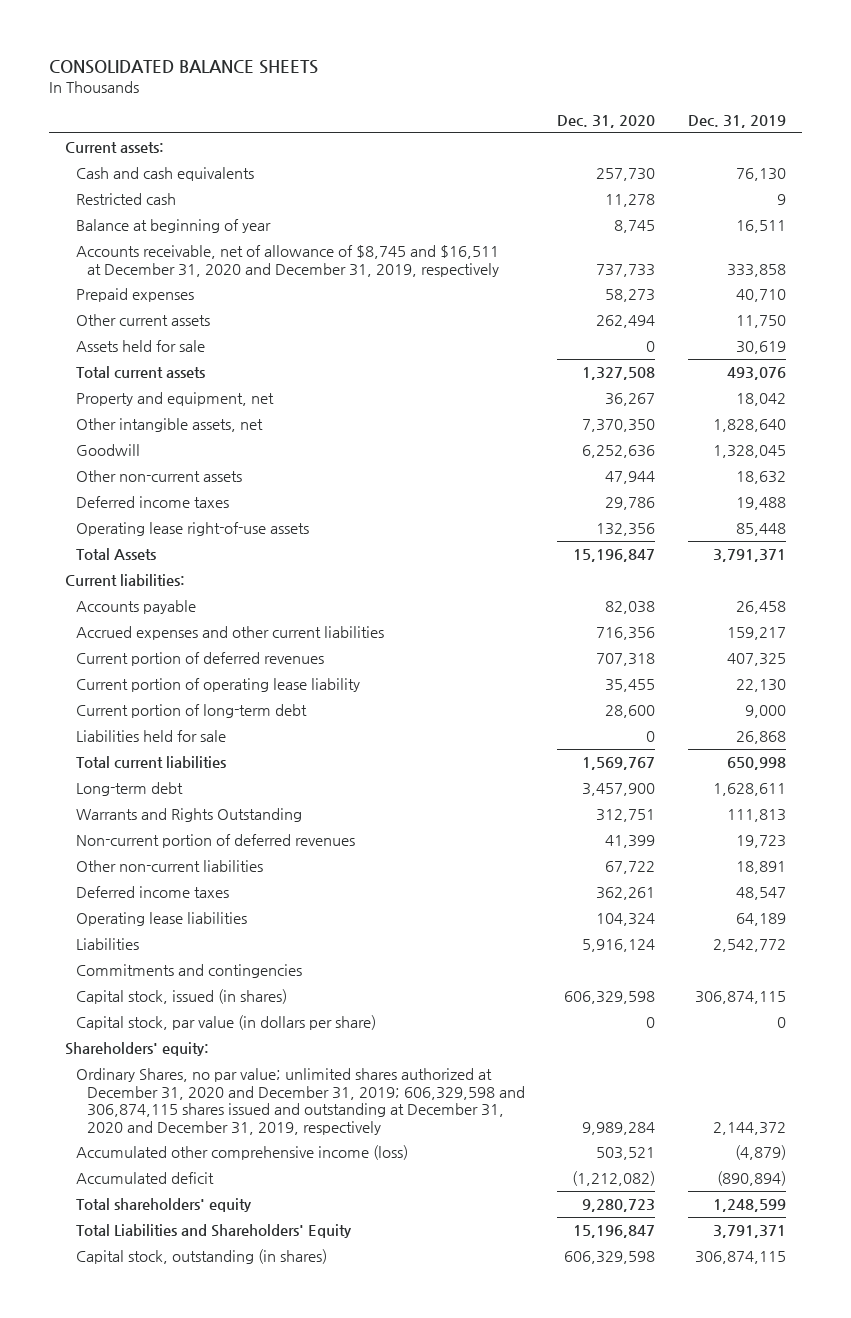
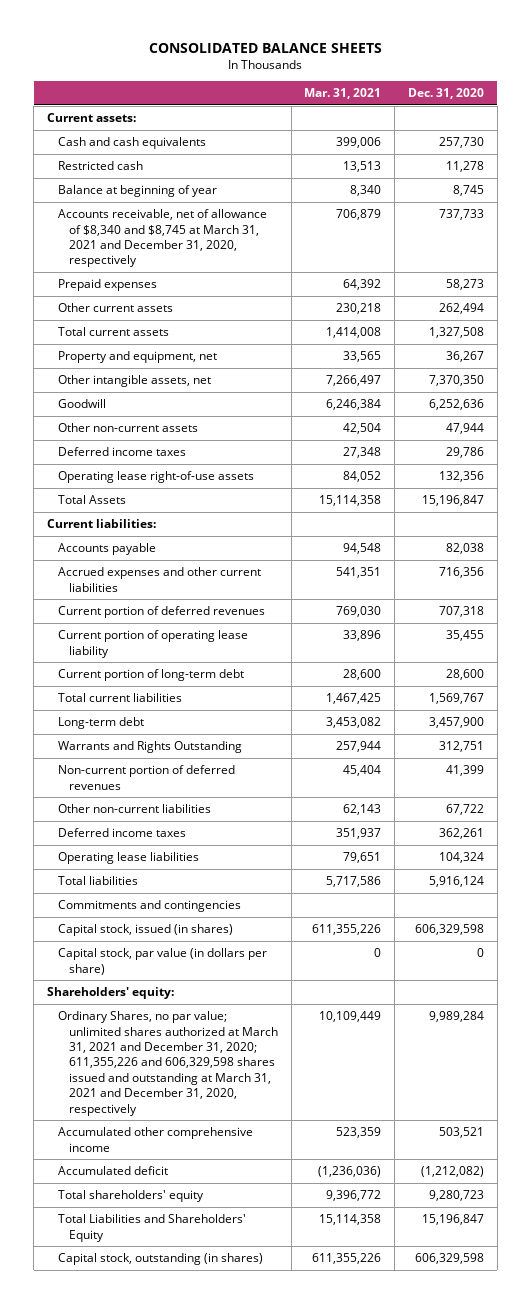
[687,115,786,129] Dec. 31, 2019 -> none
none -> [304,88,382,100] Mar. 31, 2021
[76,244,500,277] Accounts receivable, net of allowance of $8,745 and $16,511 at December 31, 2020 and December 31, 2019, respectively -> [58,209,268,268] Accounts receivable, net of allowance of $8,340 and $8,745 at March 31, 2021 and December 31, 2020, respectively
[76,339,206,352] Assets held for sale -> none
[76,729,227,742] Liabilities held for sale -> none
[76,937,140,950] Liabilities -> [58,876,139,886] Total liabilities
[76,1067,526,1135] Ordinary Shares, no par value; unlimited shares authorized at December 31, 2020 and December 31, 2019; 606,329,598 and 306,874,115 shares issued and outstanding at December 31, 2020 and December 31, 2019, respectively -> [58,1011,279,1116] Ordinary Shares, no par value; unlimited shares authorized at March 31, 2021 and December 31, 2020; 611,355,226 and 606,329,598 shares issued and outstanding at March 31, 2021 and December 31, 2020, respectively
[76,1144,409,1160] Accumulated other comprehensive income (loss) -> [58,1127,254,1152] Accumulated other comprehensive income

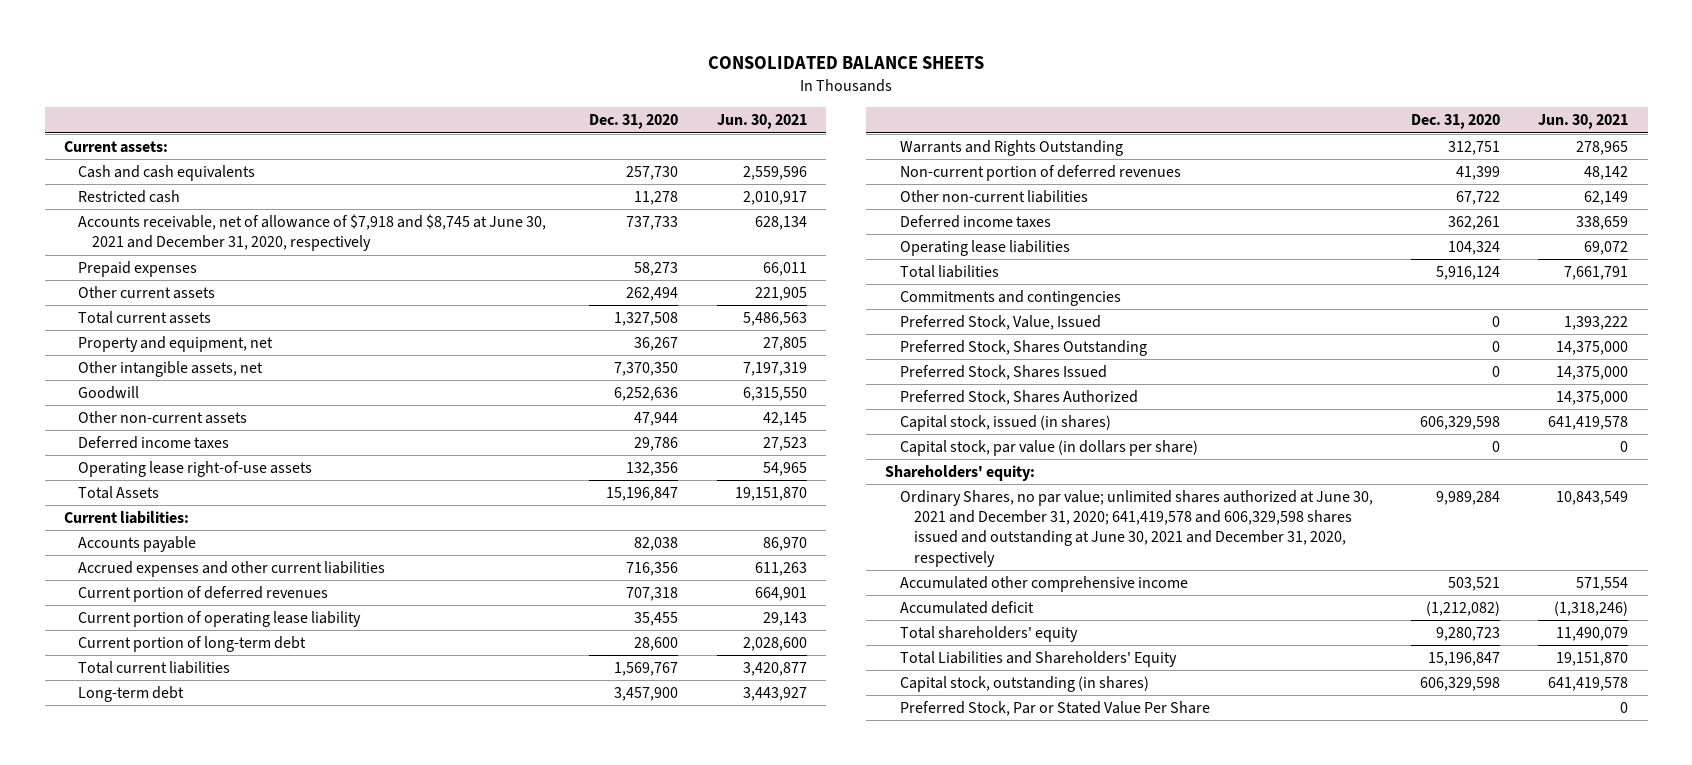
[304,88,382,100] Mar. 31, 2021 -> none
none -> [716,114,807,130] Jun. 30, 2021
[58,185,218,198] Balance at beginning of year -> none
[58,209,268,268] Accounts receivable, net of allowance of $8,340 and $8,745 at March 31, 2021 and December 31, 2020, respectively -> [78,214,547,252] Accounts receivable, net of allowance of $7,918 and $8,745 at June 30, 2021 and December 31, 2020, respectively
none -> [899,315,1101,331] Preferred Stock, Value, Issued
none -> [899,340,1147,357] Preferred Stock, Shares Outstanding
none -> [899,365,1107,381] Preferred Stock, Shares Issued
none -> [899,390,1138,406] Preferred Stock, Shares Authorized
[58,1011,279,1116] Ordinary Shares, no par value; unlimited shares authorized at March 31, 2021 and December 31, 2020; 611,355,226 and 606,329,598 shares issued and outstanding at March 31, 2021 and December 31, 2020, respectively -> [899,490,1373,567] Ordinary Shares, no par value; unlimited shares authorized at June 30, 2021 and December 31, 2020; 641,419,578 and 606,329,598 shares issued and outstanding at June 30, 2021 and December 31, 2020, respectively
none -> [899,701,1210,717] Preferred Stock, Par or Stated Value Per Share

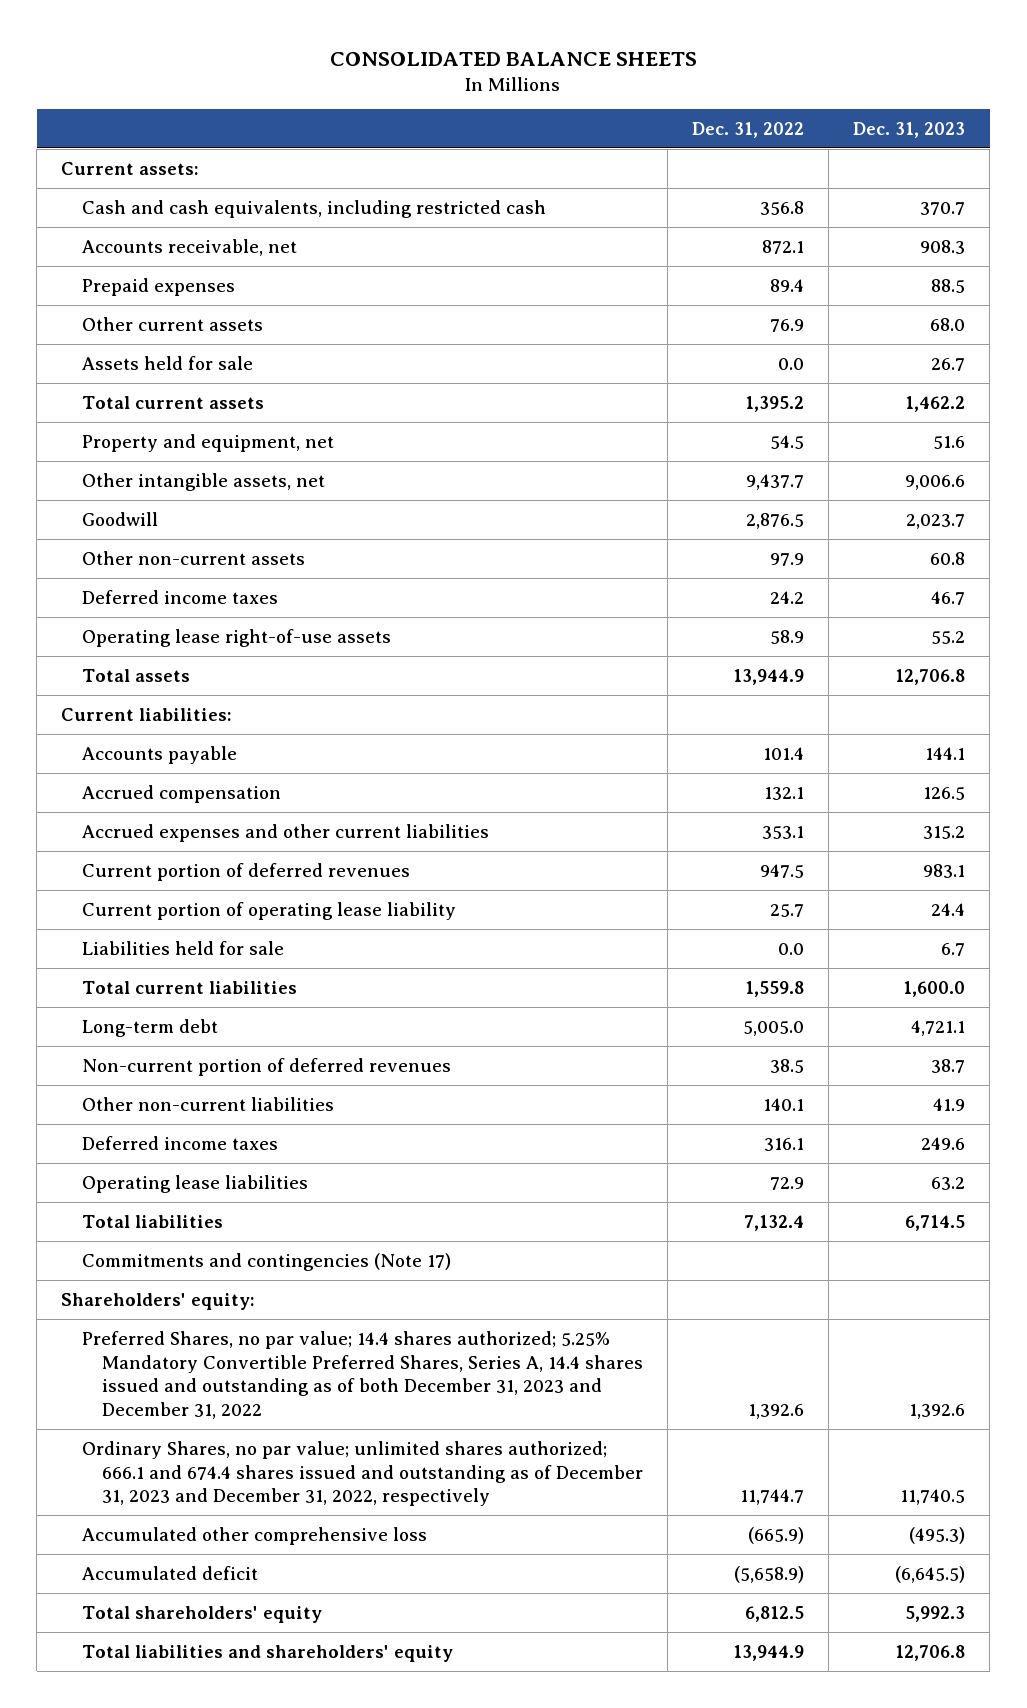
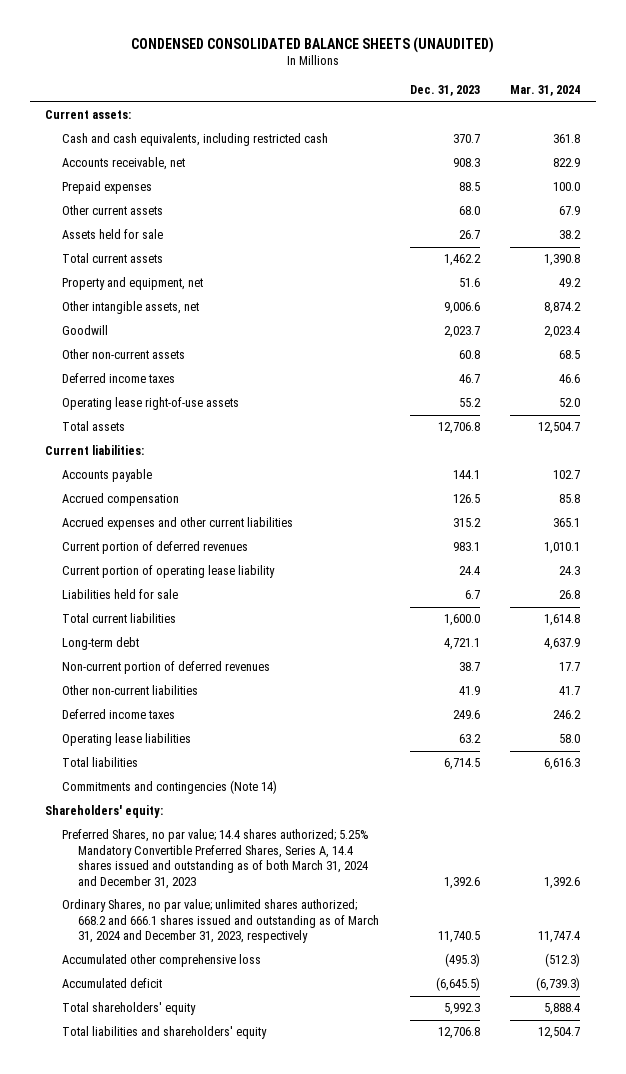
[330,51,698,66] CONSOLIDATED BALANCE SHEETS -> [130,36,494,53] CONDENSED CONSOLIDATED BALANCE SHEETS (UNAUDITED)
[692,121,805,138] Dec. 31, 2022 -> none
none -> [510,85,581,97] Mar. 31, 2024
[81,1252,451,1271] Commitments and contingencies (Note 17) -> [61,780,277,795] Commitments and contingencies (Note 14)
[81,1330,644,1420] Preferred Shares, no par value; 14.4 shares authorized; 5.25% Mandatory Convertible Preferred Shares, Series A, 14.4 shares issued and outstanding as of both December 31, 2023 and December 31, 2022 -> [61,829,369,889] Preferred Shares, no par value; 14.4 shares authorized; 5.25% Mandatory Convertible Preferred Shares, Series A, 14.4 shares issued and outstanding as of both March 31, 2024 and December 31, 2023
[81,1440,644,1507] Ordinary Shares, no par value; unlimited shares authorized; 666.1 and 674.4 shares issued and outstanding as of December 31, 2023 and December 31, 2022, respectively -> [61,899,380,944] Ordinary Shares, no par value; unlimited shares authorized; 668.2 and 666.1 shares issued and outstanding as of March 31, 2024 and December 31, 2023, respectively

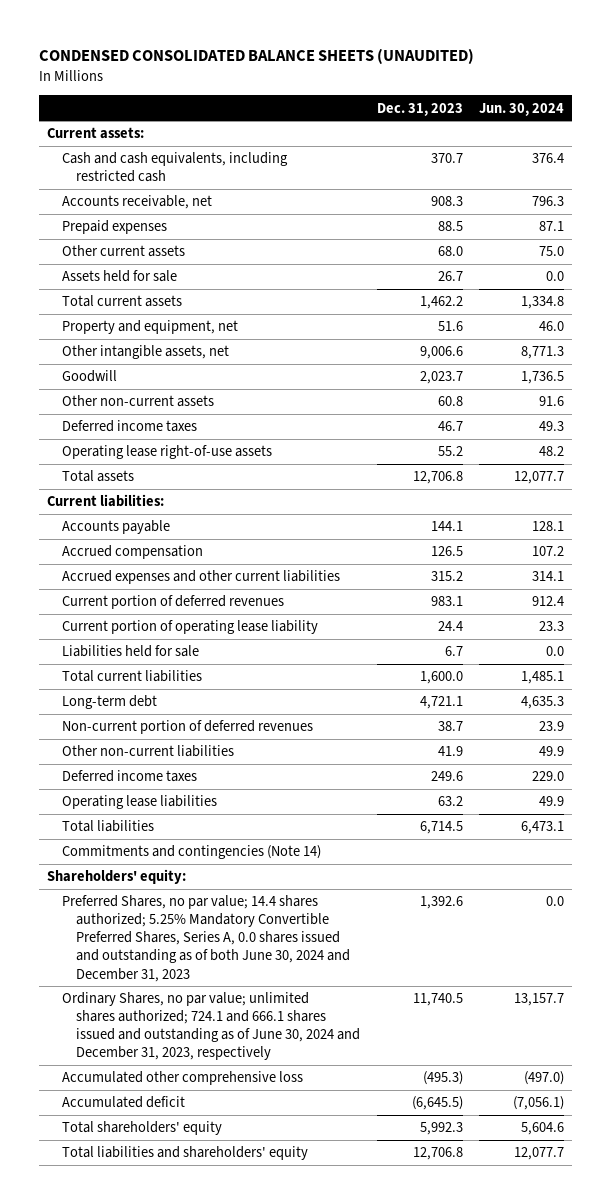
[510,85,581,97] Mar. 31, 2024 -> none
none -> [479,102,565,116] Jun. 30, 2024
[61,829,369,889] Preferred Shares, no par value; 14.4 shares authorized; 5.25% Mandatory Convertible Preferred Shares, Series A, 14.4 shares issued and outstanding as of both March 31, 2024 and December 31, 2023 -> [61,895,351,982] Preferred Shares, no par value; 14.4 shares authorized; 5.25% Mandatory Convertible Preferred Shares, Series A, 0.0 shares issued and outstanding as of both June 30, 2024 and December 31, 2023
[61,899,380,944] Ordinary Shares, no par value; unlimited shares authorized; 668.2 and 666.1 shares issued and outstanding as of March 31, 2024 and December 31, 2023, respectively -> [61,992,361,1061] Ordinary Shares, no par value; unlimited shares authorized; 724.1 and 666.1 shares issued and outstanding as of June 30, 2024 and December 31, 2023, respectively

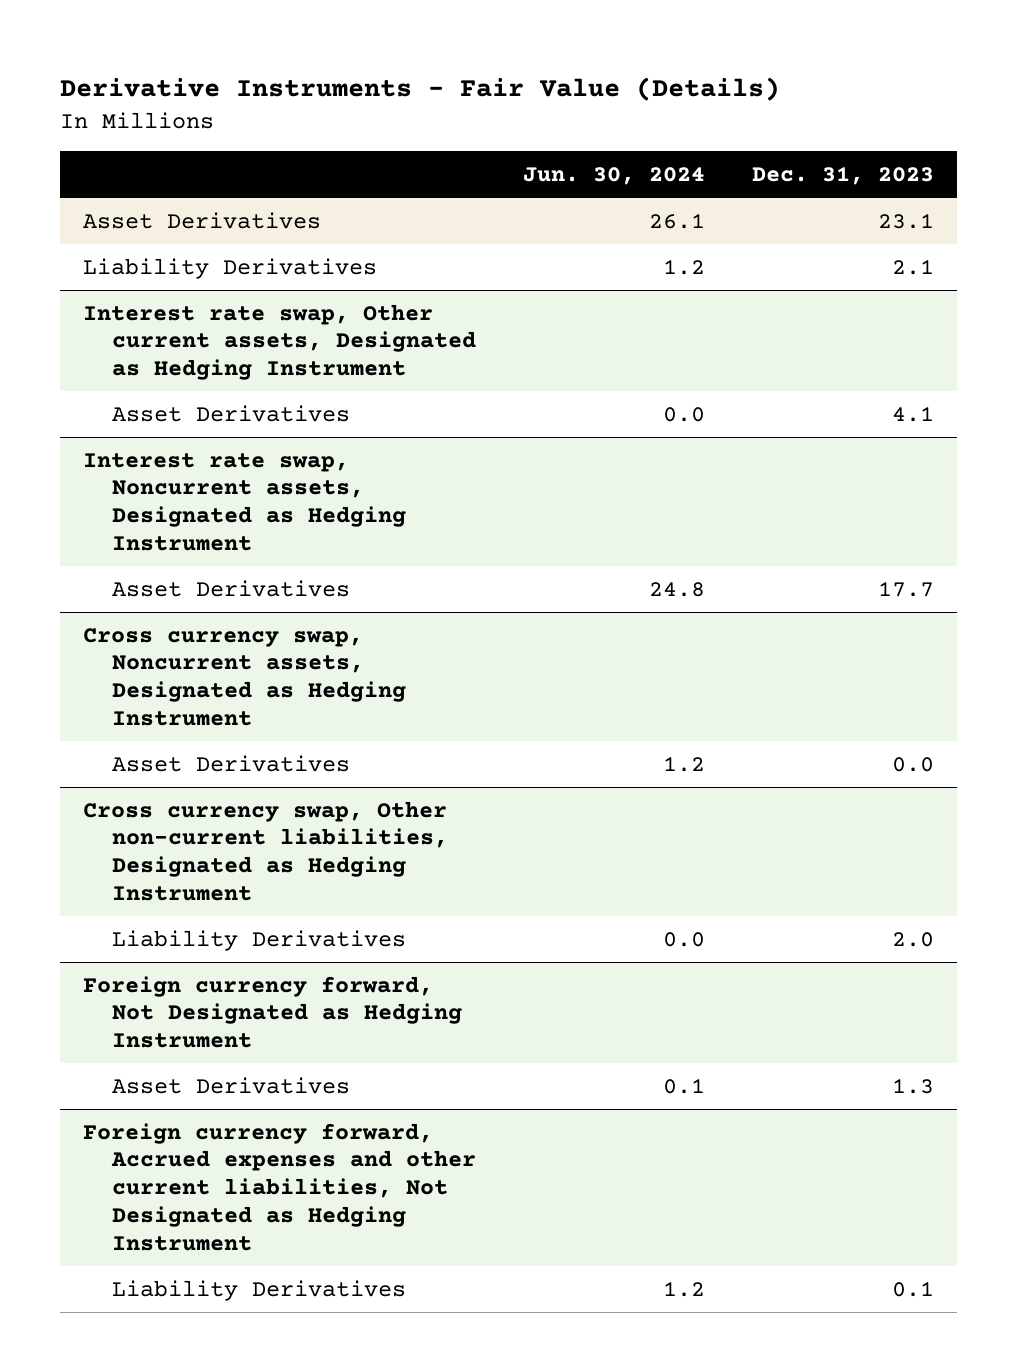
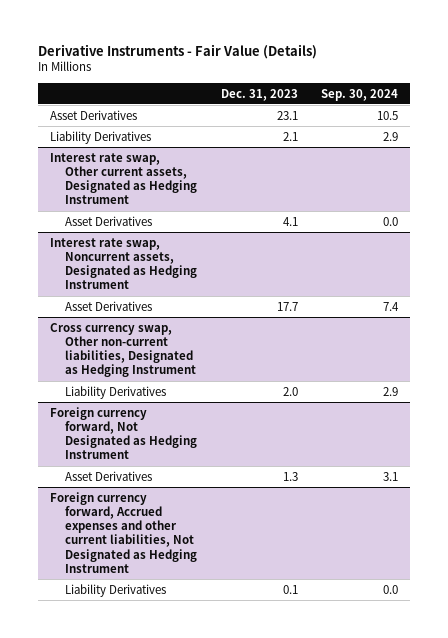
[522,167,705,186] Jun. 30, 2024 -> none
none -> [321,88,399,101] Sep. 30, 2024
[83,627,407,726] Cross currency swap, Noncurrent assets, Designated as Hedging Instrument -> none
[112,754,351,772] Asset Derivatives -> none

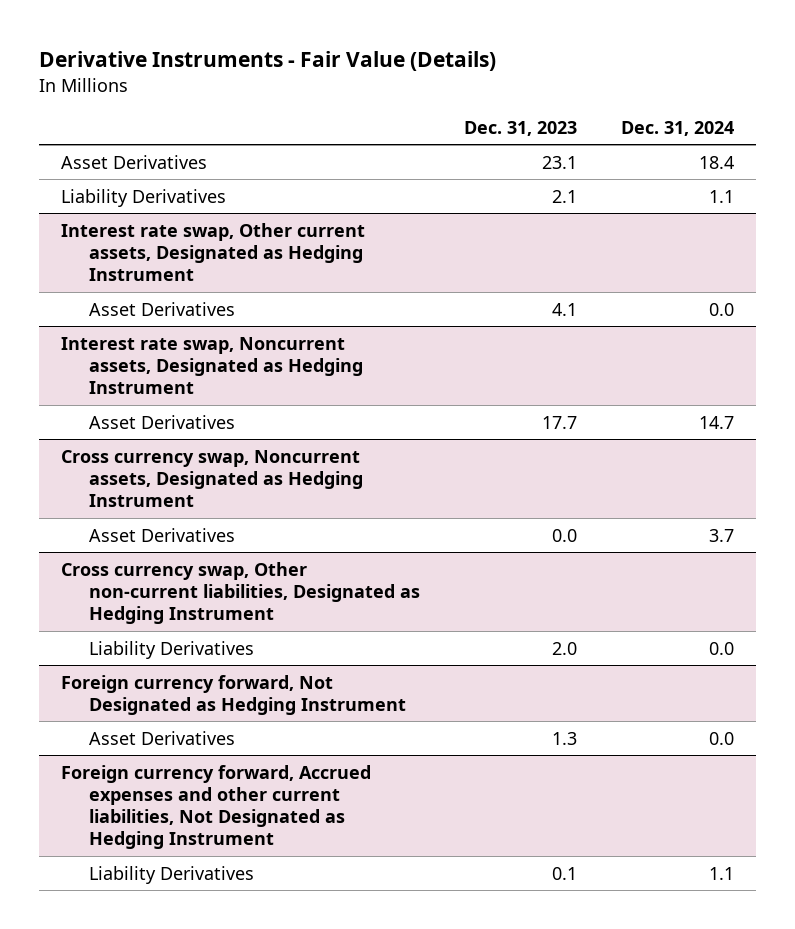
[321,88,399,101] Sep. 30, 2024 -> none
none -> [620,120,734,136] Dec. 31, 2024
none -> [61,449,363,508] Cross currency swap, Noncurrent assets, Designated as Hedging Instrument
none -> [88,527,235,542] Asset Derivatives

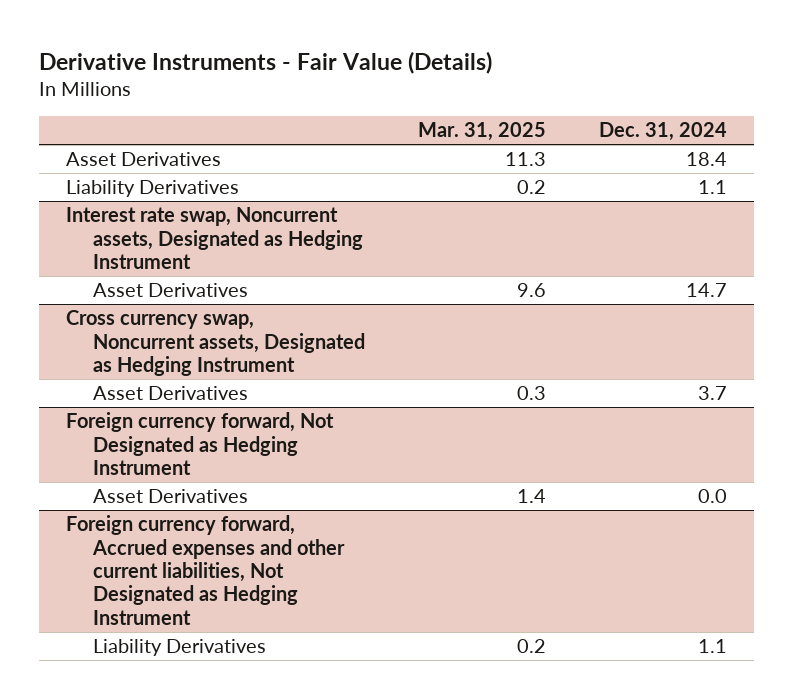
[463,120,577,136] Dec. 31, 2023 -> none
none -> [417,122,546,142] Mar. 31, 2025
[61,222,366,282] Interest rate swap, Other current assets, Designated as Hedging Instrument -> none
[88,301,235,316] Asset Derivatives -> none
[61,561,420,625] Cross currency swap, Other non-current liabilities, Designated as Hedging Instrument -> none
[88,640,254,659] Liability Derivatives -> none

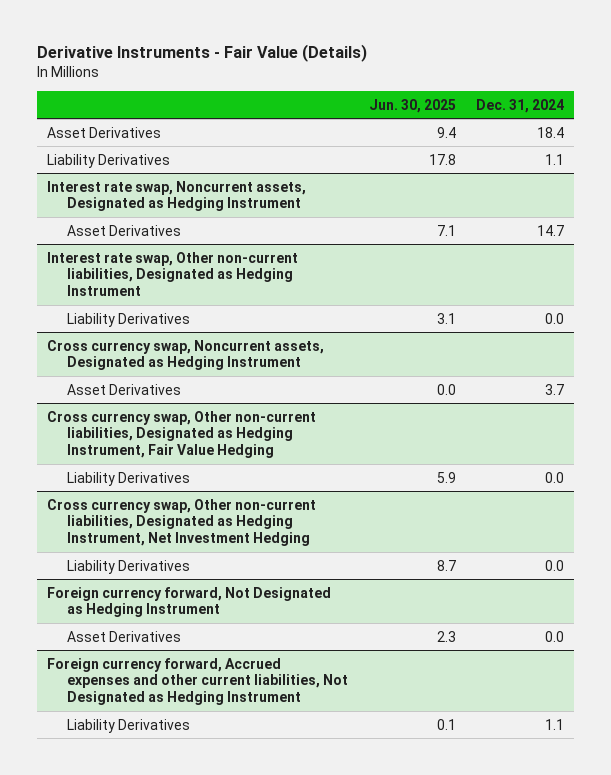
[417,122,546,142] Mar. 31, 2025 -> none
none -> [368,98,456,113] Jun. 30, 2025
none -> [46,251,298,297] Interest rate swap, Other non-current liabilities, Designated as Hedging Instrument
none -> [67,312,191,327] Liability Derivatives
none -> [46,410,316,459] Cross currency swap, Other non-current liabilities, Designated as Hedging Instrument, Fair Value Hedging
none -> [67,471,191,486] Liability Derivatives
none -> [46,498,316,547] Cross currency swap, Other non-current liabilities, Designated as Hedging Instrument, Net Investment Hedging
none -> [67,559,191,574] Liability Derivatives

